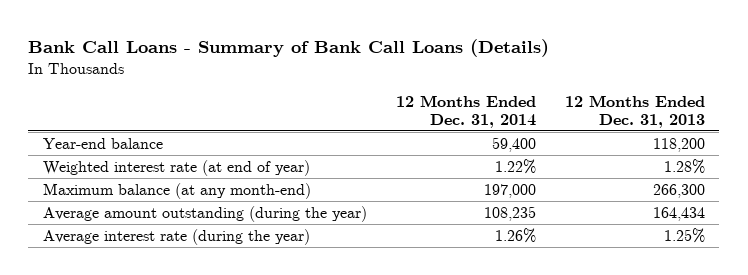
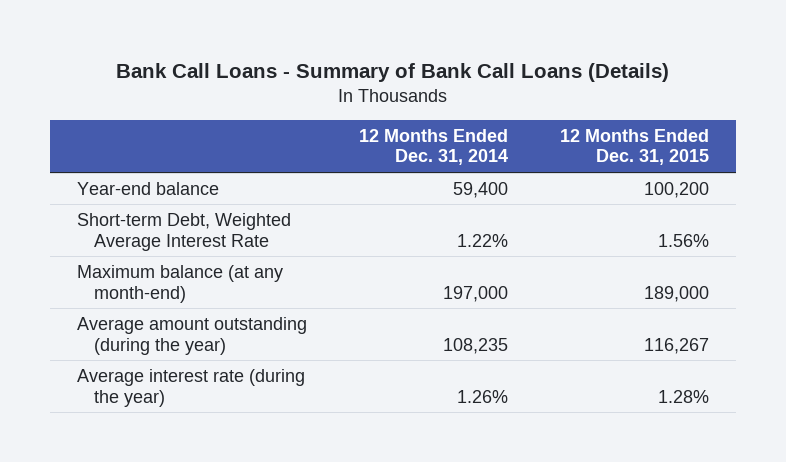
[564,94,705,128] 12 Months Ended Dec. 31, 2013 -> none
none -> [560,128,710,166] 12 Months Ended Dec. 31, 2015
[42,159,310,176] Weighted interest rate (at end of year) -> [76,212,291,251] Short-term Debt, Weighted Average Interest Rate

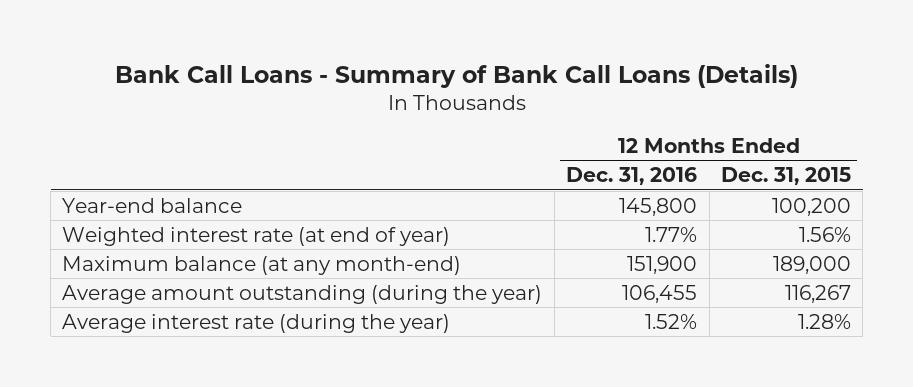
[359,128,509,166] 12 Months Ended Dec. 31, 2014 -> none
none -> [566,167,698,186] Dec. 31, 2016
[76,212,291,251] Short-term Debt, Weighted Average Interest Rate -> [62,226,451,246] Weighted interest rate (at end of year)

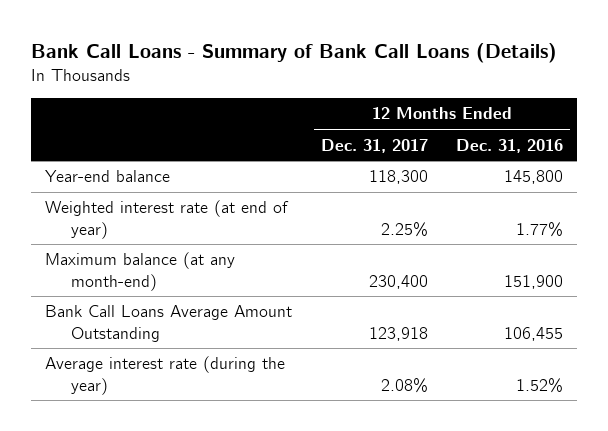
[720,167,851,186] Dec. 31, 2015 -> none
none -> [320,138,428,153] Dec. 31, 2017
[62,284,543,304] Average amount outstanding (during the year) -> [45,305,293,342] Bank Call Loans Average Amount Outstanding

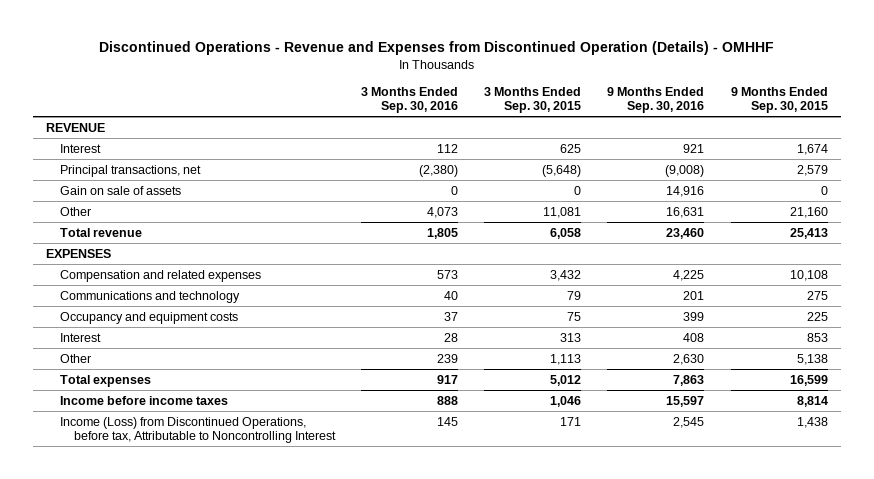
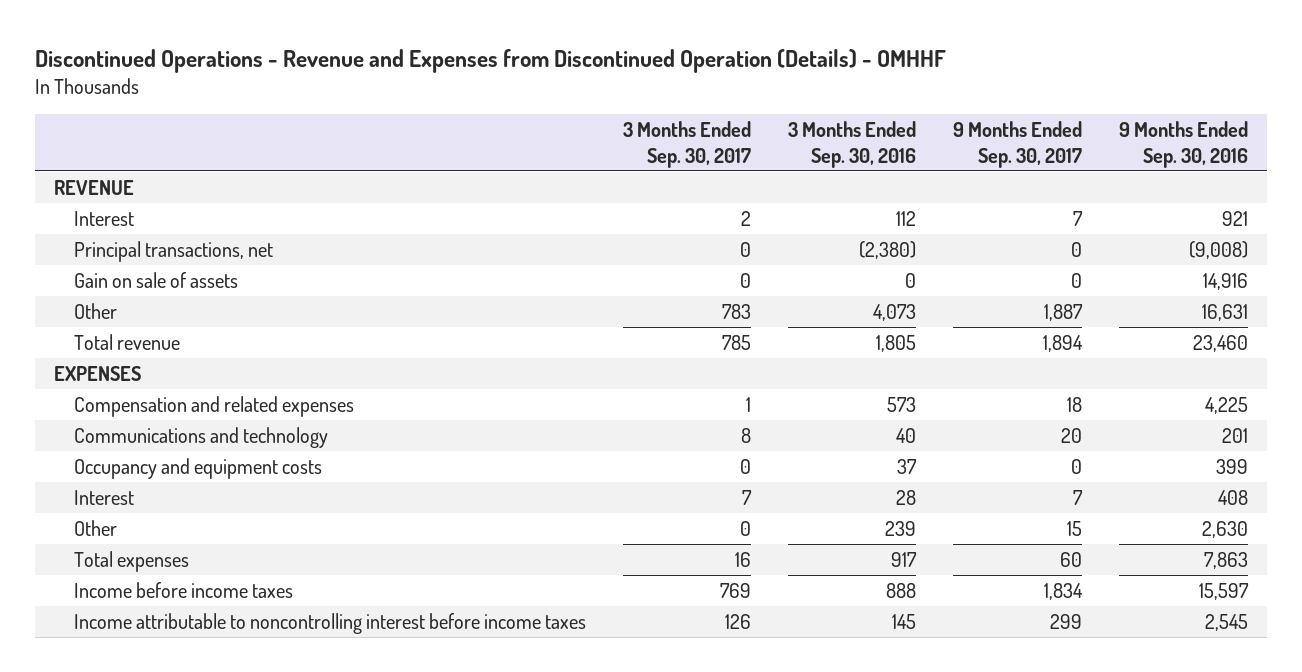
[484,87,582,114] 3 Months Ended Sep. 30, 2015 -> none
[730,87,828,114] 9 Months Ended Sep. 30, 2015 -> none
none -> [623,120,752,168] 3 Months Ended Sep. 30, 2017
none -> [953,120,1083,168] 9 Months Ended Sep. 30, 2017
[60,416,336,443] Income (Loss) from Discontinued Operations, before tax, Attributable to Noncontrolling Interest -> [73,612,586,634] Income attributable to noncontrolling interest before income taxes

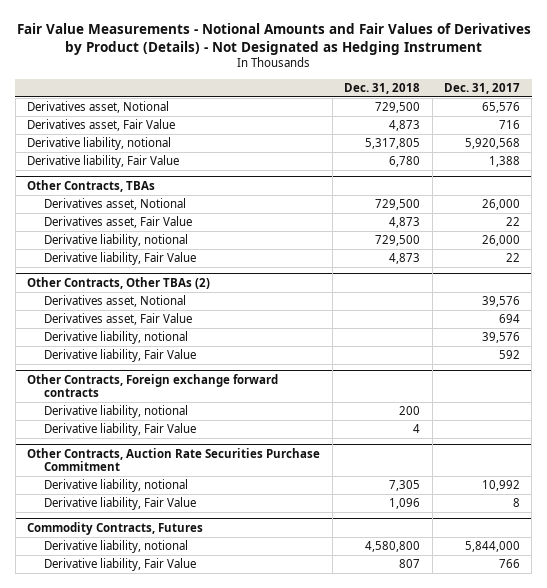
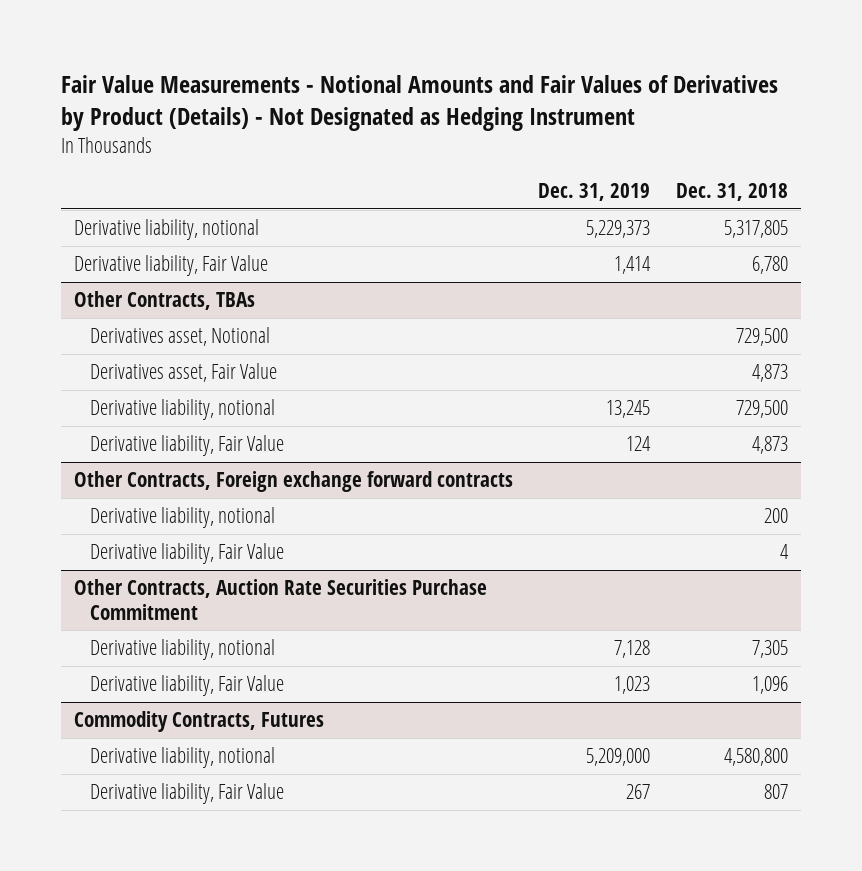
[443,83,520,95] Dec. 31, 2017 -> none
none -> [538,183,651,202] Dec. 31, 2019
[27,101,170,114] Derivatives asset, Notional -> none
[27,119,176,132] Derivatives asset, Fair Value -> none
[27,276,211,289] Other Contracts, Other TBAs (2) -> none
[44,295,187,308] Derivatives asset, Notional -> none
[44,313,193,326] Derivatives asset, Fair Value -> none
[44,331,189,345] Derivative liability, notional -> none
[44,349,197,363] Derivative liability, Fair Value -> none

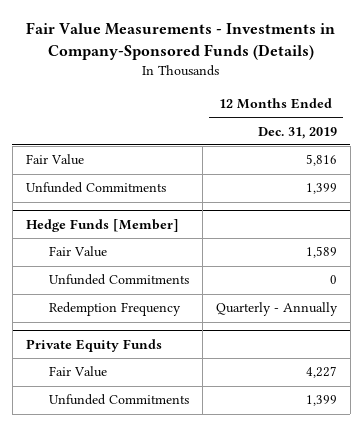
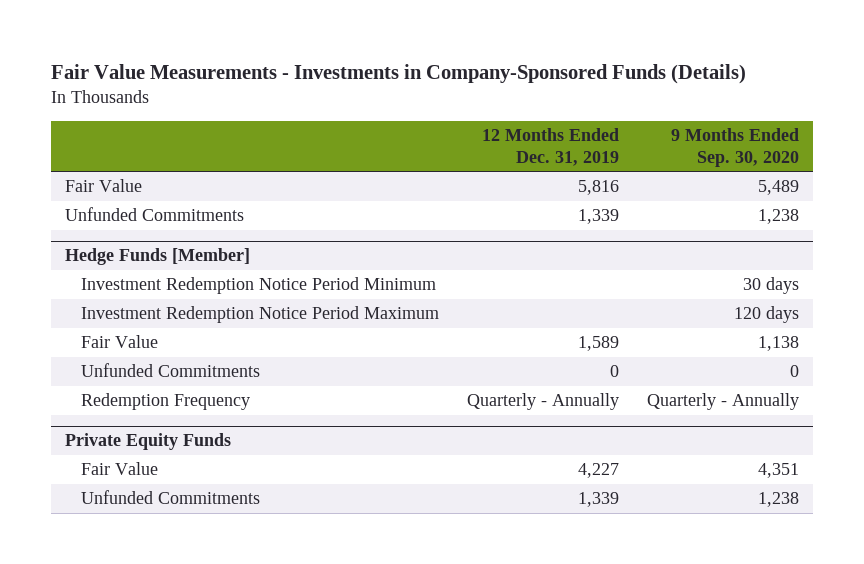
none -> [671,127,800,167] 9 Months Ended Sep. 30, 2020
[305,183,337,195] 1,399 -> [578,209,620,225] 1,339
none -> [81,277,437,295] Investment Redemption Notice Period Minimum
none -> [81,306,440,324] Investment Redemption Notice Period Maximum
[305,395,337,407] 1,399 -> [578,492,620,508] 1,339

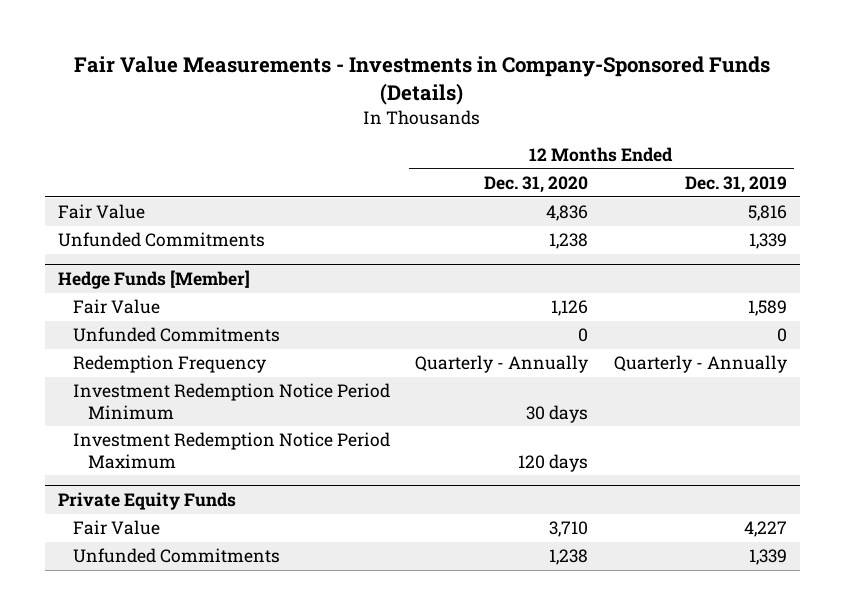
[671,127,800,167] 9 Months Ended Sep. 30, 2020 -> none
none -> [484,176,589,194] Dec. 31, 2020
[81,277,437,295] Investment Redemption Notice Period Minimum -> [72,383,390,420] Investment Redemption Notice Period Minimum
[81,306,440,324] Investment Redemption Notice Period Maximum -> [72,432,390,469] Investment Redemption Notice Period Maximum

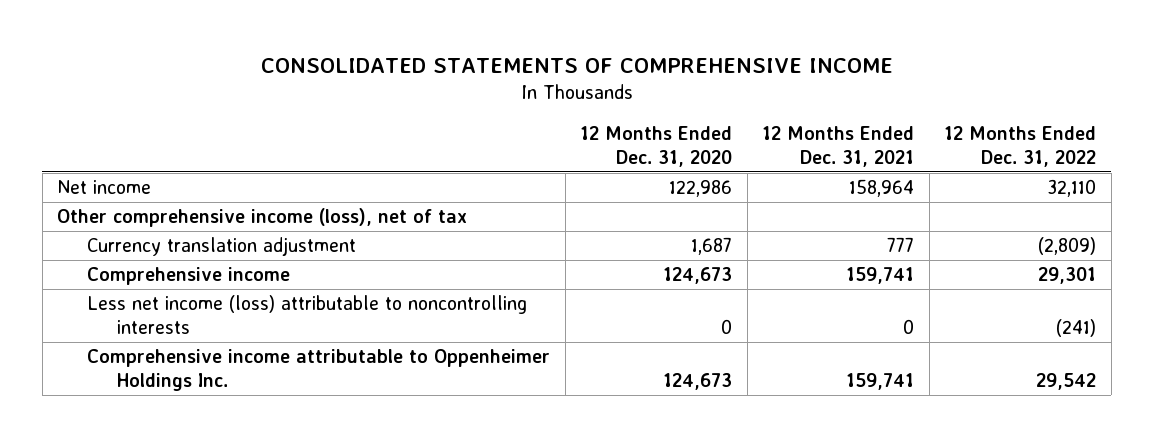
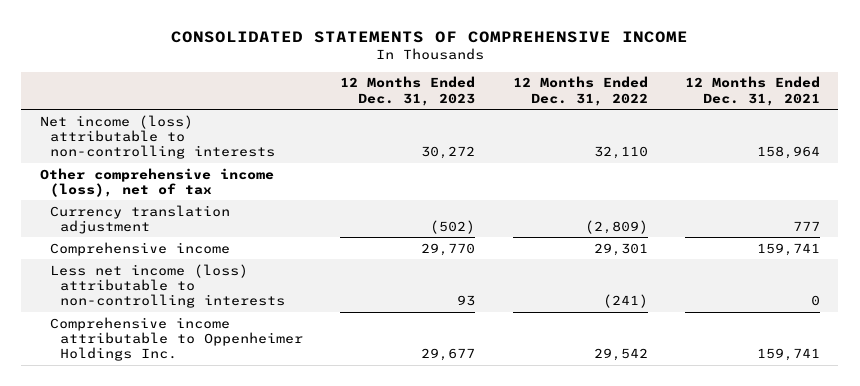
[580,126,733,167] 12 Months Ended Dec. 31, 2020 -> none
none -> [340,76,476,106] 12 Months Ended Dec. 31, 2023
[57,180,152,195] Net income -> [39,114,276,160] Net income (loss) attributable to non-controlling interests
[87,295,528,334] Less net income (loss) attributable to noncontrolling interests -> [50,263,286,309] Less net income (loss) attributable to non-controlling interests

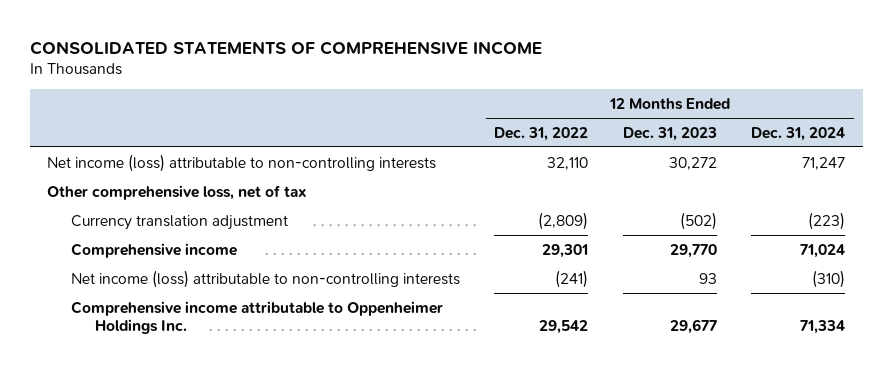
[684,76,820,106] 12 Months Ended Dec. 31, 2021 -> none
none -> [751,126,846,141] Dec. 31, 2024
[39,167,274,197] Other comprehensive income (loss), net of tax -> [47,184,308,200] Other comprehensive loss, net of tax
[50,263,286,309] Less net income (loss) attributable to non-controlling interests -> [70,269,460,288] Net income (loss) attributable to non-controlling interests

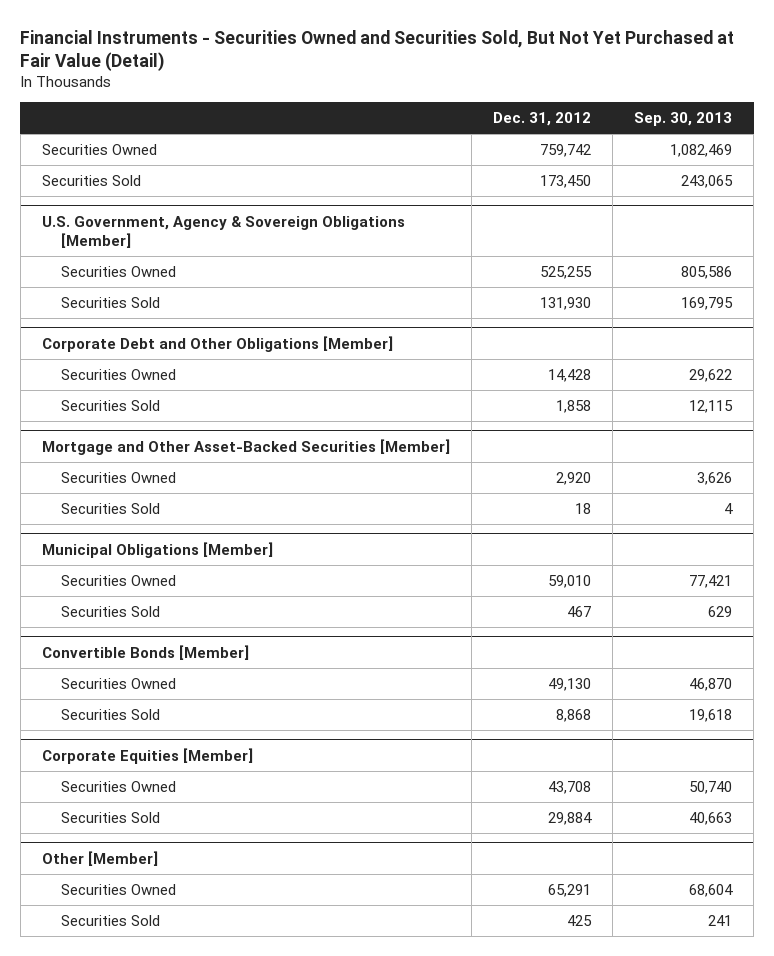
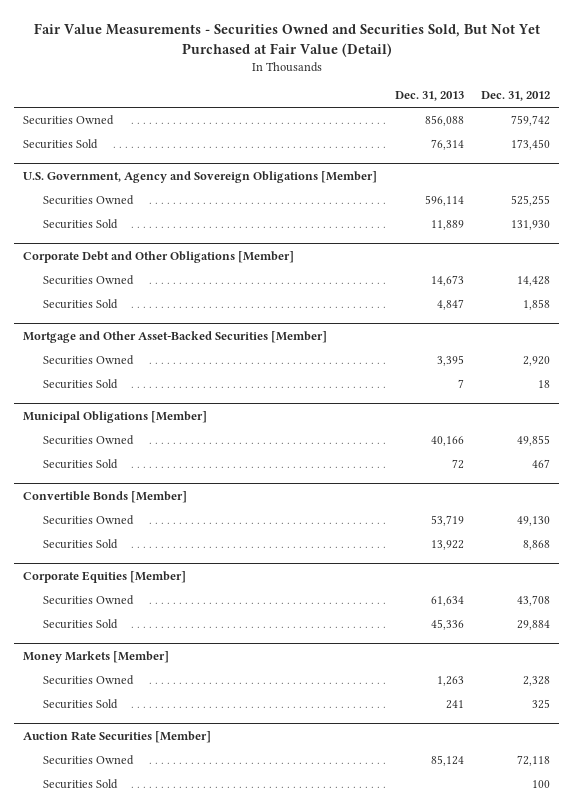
[20,29,735,71] Financial Instruments - Securities Owned and Securities Sold, But Not Yet Purchased at Fair Value (Detail) -> [33,22,540,57] Fair Value Measurements - Securities Owned and Securities Sold, But Not Yet Purchased at Fair Value (Detail)
[634,112,733,127] Sep. 30, 2013 -> none
none -> [394,91,464,102] Dec. 31, 2013
[41,215,405,249] U.S. Government, Agency & Sovereign Obligations [Member] -> [23,170,378,183] U.S. Government, Agency and Sovereign Obligations [Member]
[548,574,592,588] 59,010 -> [517,435,551,447] 49,855
[41,850,158,866] Other [Member] -> none
none -> [23,650,170,663] Money Markets [Member]
[548,883,592,897] 65,291 -> [523,676,551,687] 2,328
[567,914,593,926] 425 -> [532,699,551,710] 325
none -> [23,730,212,743] Auction Rate Securities [Member]
none -> [42,755,134,766] Securities Owned
none -> [42,779,118,790] Securities Sold

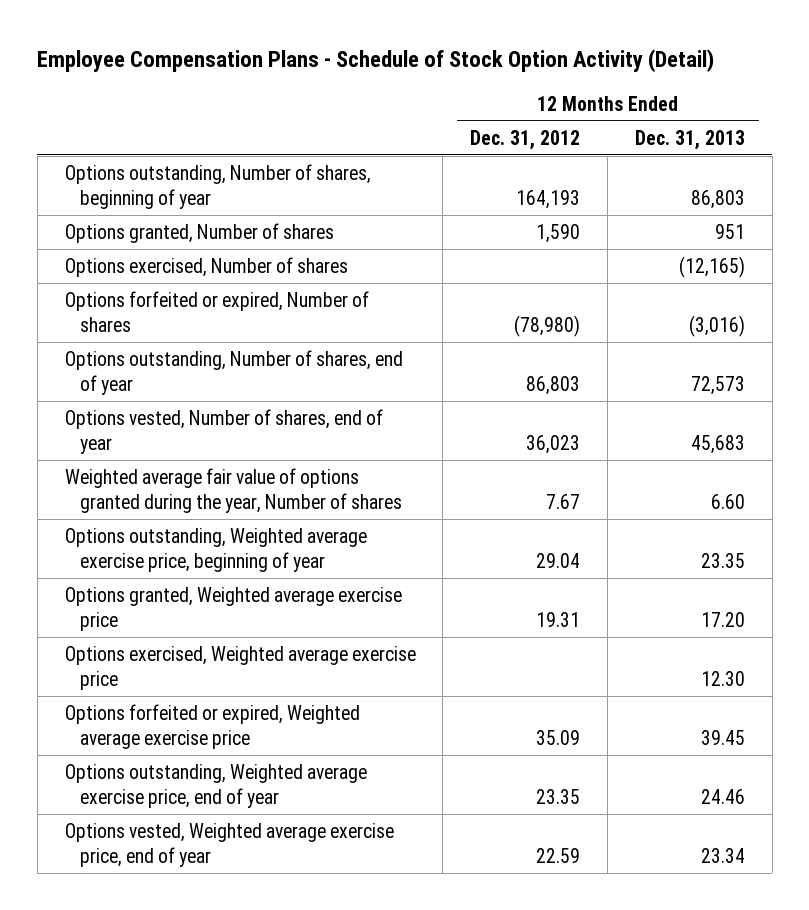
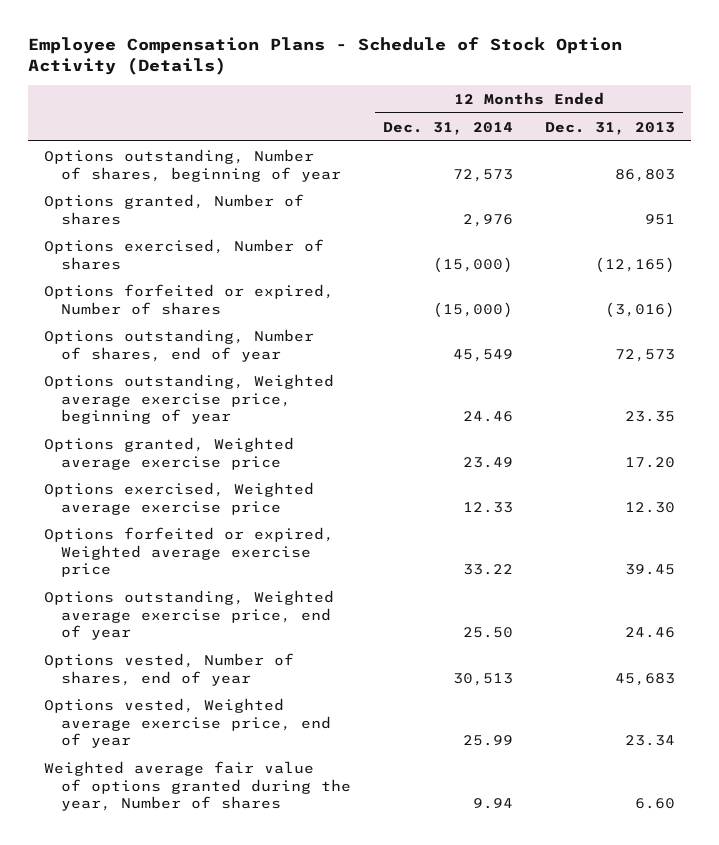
[37,49,715,73] Employee Compensation Plans - Schedule of Stock Option Activity (Detail) -> [28,36,623,76] Employee Compensation Plans - Schedule of Stock Option Activity (Details)
[470,129,581,150] Dec. 31, 2012 -> none
none -> [383,121,514,135] Dec. 31, 2014
[64,408,383,455] Options vested, Number of shares, end of year -> [44,652,295,686] Options vested, Number of shares, end of year
[64,467,402,514] Weighted average fair value of options granted during the year, Number of shares -> [44,760,352,812] Weighted average fair value of options granted during the year, Number of shares

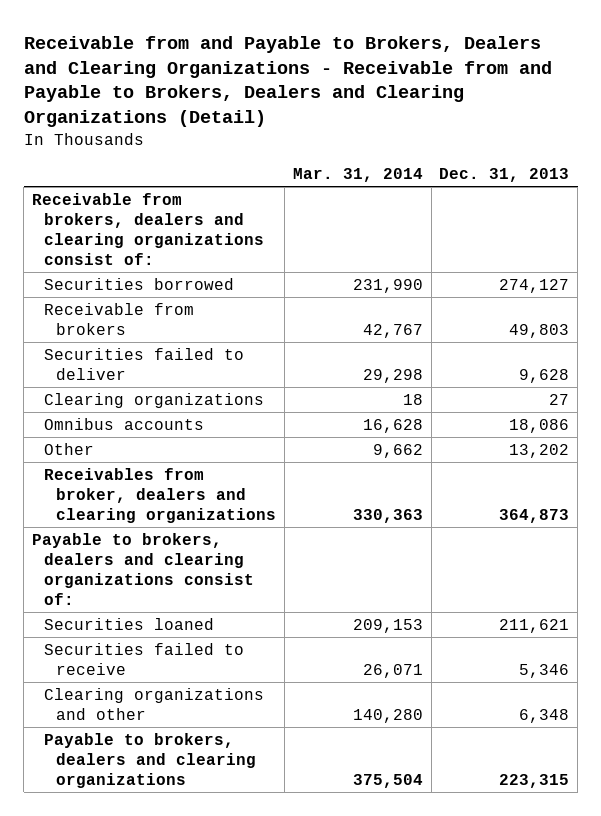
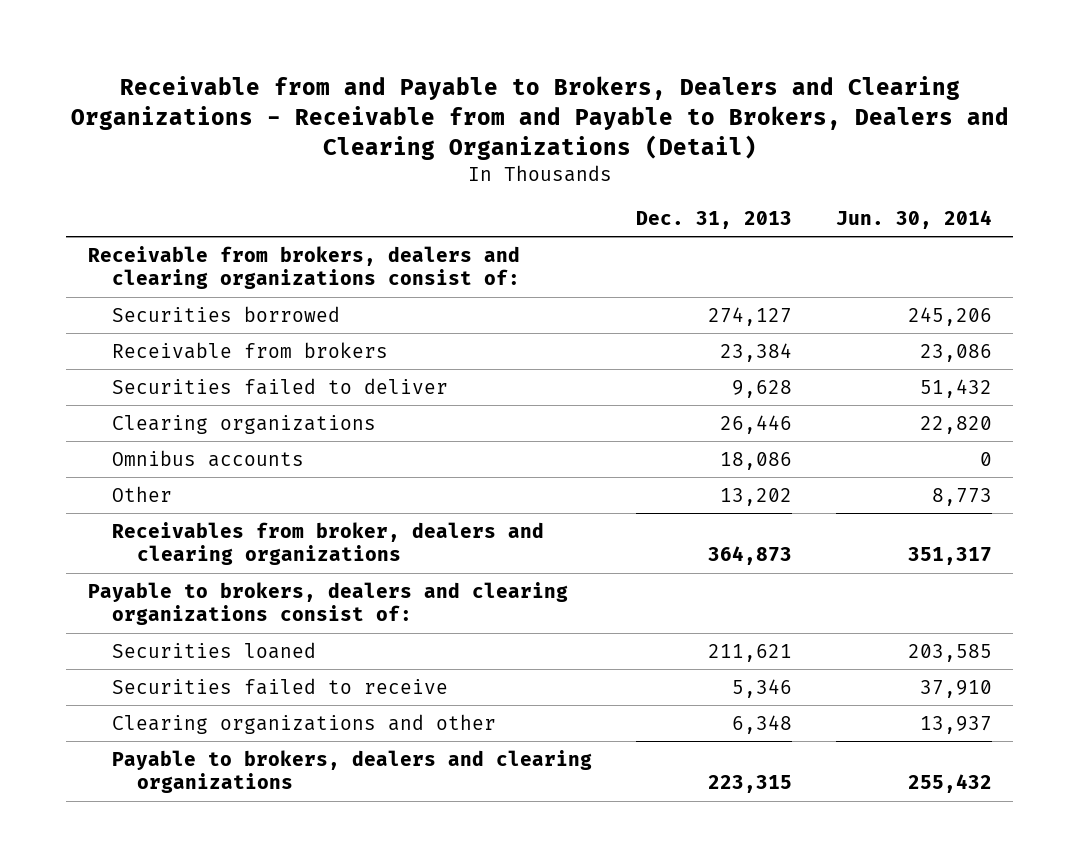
[292,167,423,182] Mar. 31, 2014 -> none
none -> [835,209,992,229] Jun. 30, 2014
[509,323,570,338] 49,803 -> [719,342,792,362] 23,384
[549,393,570,405] 27 -> [719,414,792,434] 26,446

